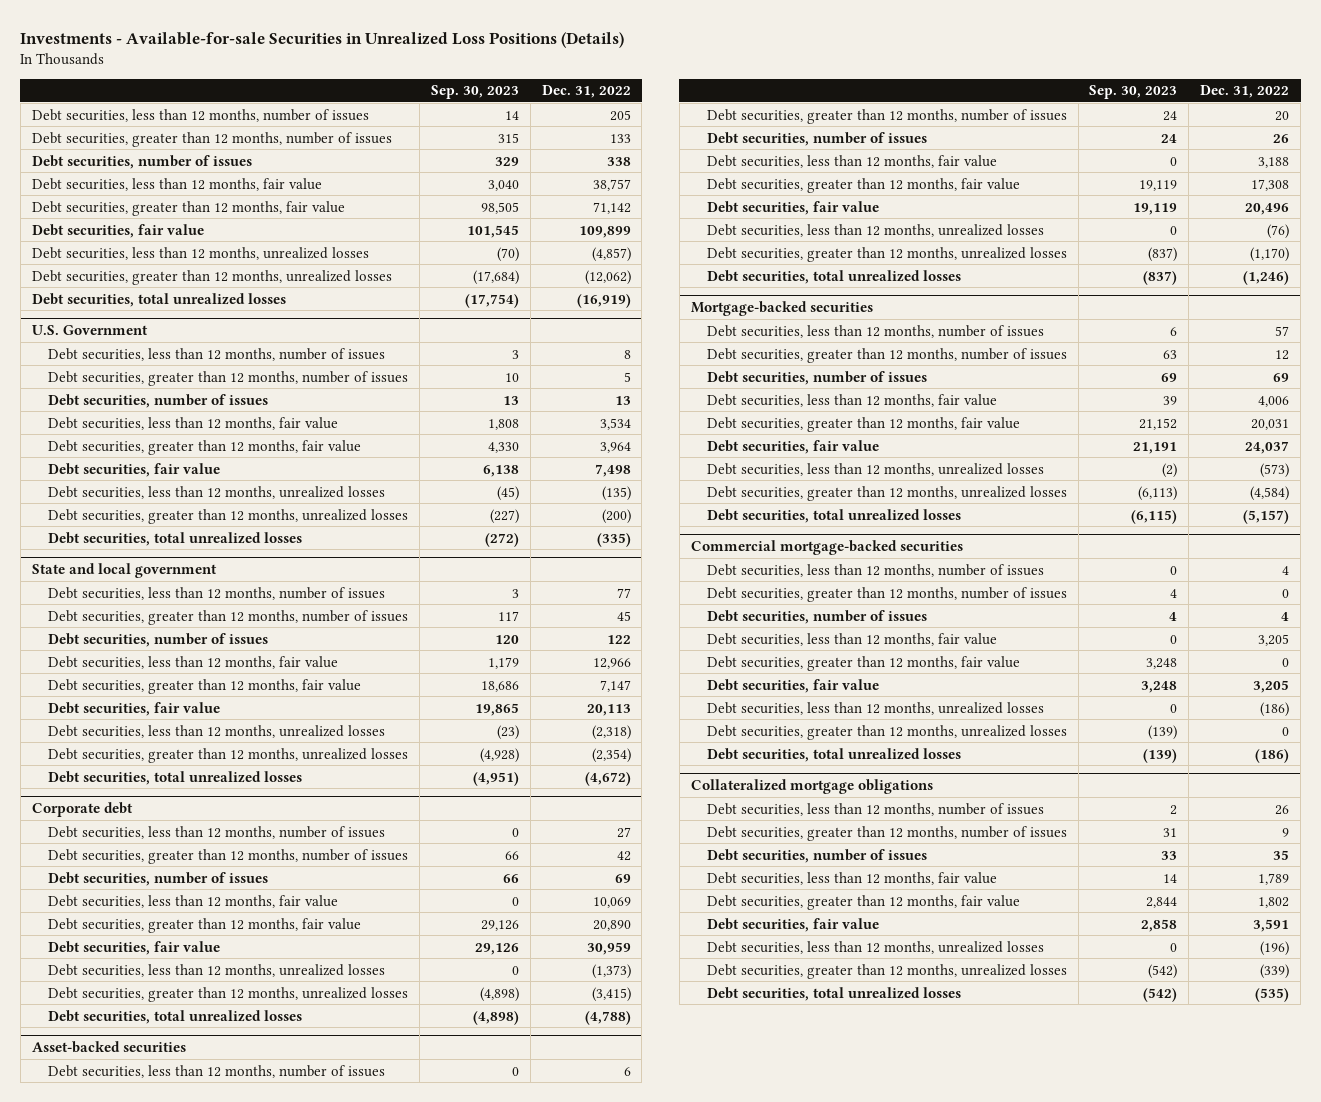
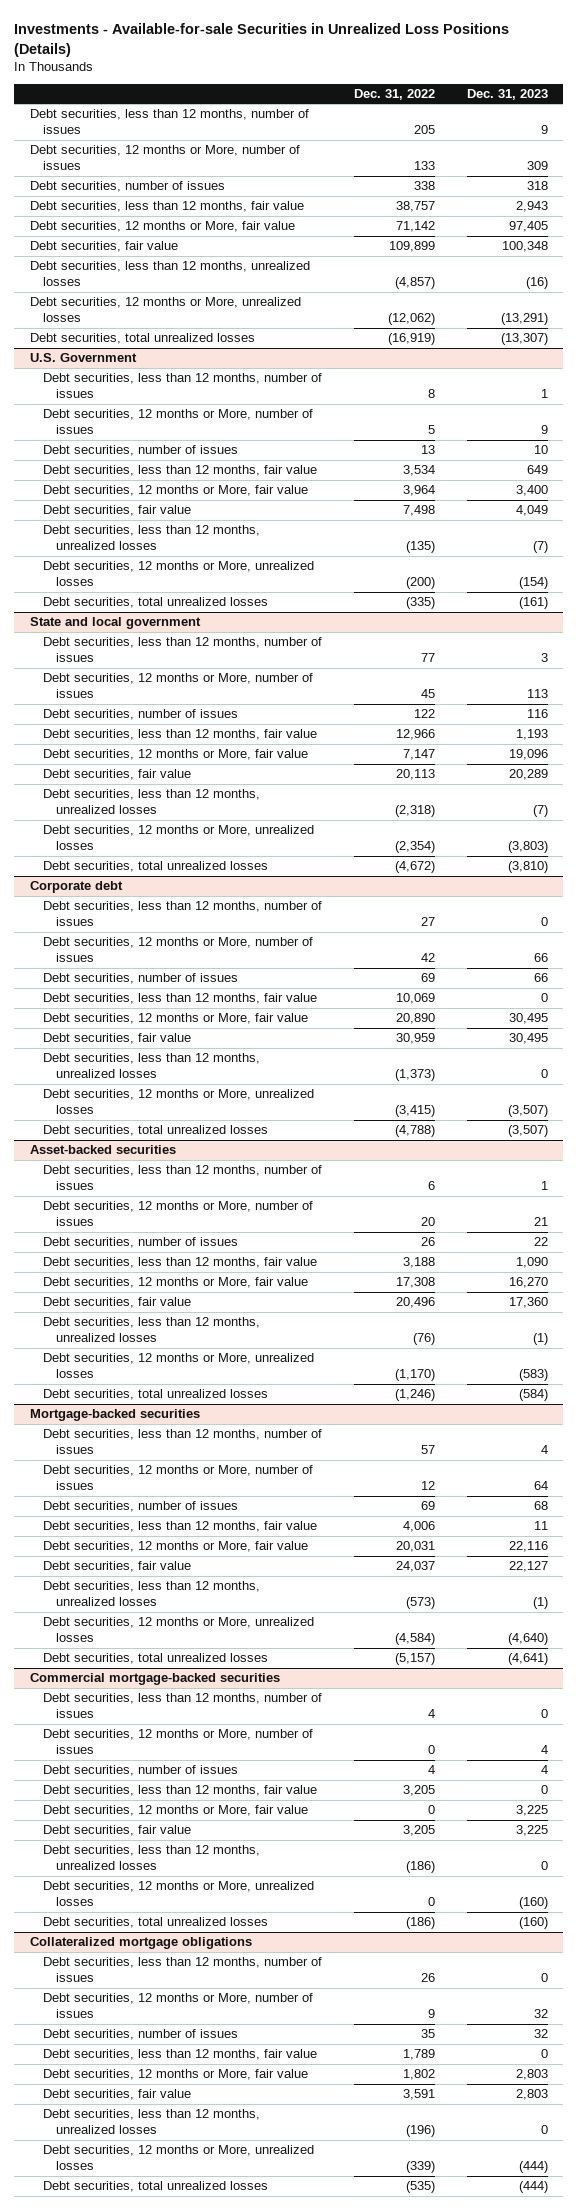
[430,85,519,100] Sep. 30, 2023 -> none
none -> [466,88,548,100] Dec. 31, 2023
[31,131,392,147] Debt securities, greater than 12 months, number of issues -> [29,145,300,171] Debt securities, 12 months or More, number of issues
[31,200,345,216] Debt securities, greater than 12 months, fair value -> [29,221,295,233] Debt securities, 12 months or More, fair value
[31,269,392,285] Debt securities, greater than 12 months, unrealized losses -> [29,297,301,323] Debt securities, 12 months or More, unrealized losses
[47,370,408,386] Debt securities, greater than 12 months, number of issues -> [43,409,314,435] Debt securities, 12 months or More, number of issues
[47,439,361,455] Debt securities, greater than 12 months, fair value -> [43,485,309,497] Debt securities, 12 months or More, fair value
[47,508,408,524] Debt securities, greater than 12 months, unrealized losses -> [43,561,315,587] Debt securities, 12 months or More, unrealized losses
[47,609,408,625] Debt securities, greater than 12 months, number of issues -> [43,673,314,699] Debt securities, 12 months or More, number of issues
[47,678,361,694] Debt securities, greater than 12 months, fair value -> [43,749,309,761] Debt securities, 12 months or More, fair value
[47,747,408,763] Debt securities, greater than 12 months, unrealized losses -> [43,825,315,851] Debt securities, 12 months or More, unrealized losses
[47,848,408,864] Debt securities, greater than 12 months, number of issues -> [43,937,314,963] Debt securities, 12 months or More, number of issues
[47,917,361,933] Debt securities, greater than 12 months, fair value -> [43,1013,309,1025] Debt securities, 12 months or More, fair value
[47,986,408,1002] Debt securities, greater than 12 months, unrealized losses -> [43,1089,315,1115] Debt securities, 12 months or More, unrealized losses
[706,108,1067,124] Debt securities, greater than 12 months, number of issues -> [43,1201,314,1227] Debt securities, 12 months or More, number of issues
[706,177,1020,193] Debt securities, greater than 12 months, fair value -> [43,1277,309,1289] Debt securities, 12 months or More, fair value
[706,246,1067,262] Debt securities, greater than 12 months, unrealized losses -> [43,1353,315,1379] Debt securities, 12 months or More, unrealized losses
[706,347,1067,363] Debt securities, greater than 12 months, number of issues -> [43,1465,314,1491] Debt securities, 12 months or More, number of issues
[706,416,1020,432] Debt securities, greater than 12 months, fair value -> [43,1541,309,1553] Debt securities, 12 months or More, fair value
[706,485,1067,501] Debt securities, greater than 12 months, unrealized losses -> [43,1617,315,1643] Debt securities, 12 months or More, unrealized losses
[706,586,1067,602] Debt securities, greater than 12 months, number of issues -> [43,1729,314,1755] Debt securities, 12 months or More, number of issues
[706,655,1020,671] Debt securities, greater than 12 months, fair value -> [43,1805,309,1817] Debt securities, 12 months or More, fair value
[706,724,1067,740] Debt securities, greater than 12 months, unrealized losses -> [43,1881,315,1907] Debt securities, 12 months or More, unrealized losses
[706,825,1067,841] Debt securities, greater than 12 months, number of issues -> [43,1993,314,2019] Debt securities, 12 months or More, number of issues
[706,894,1020,910] Debt securities, greater than 12 months, fair value -> [43,2069,309,2081] Debt securities, 12 months or More, fair value
[706,963,1067,979] Debt securities, greater than 12 months, unrealized losses -> [43,2145,315,2171] Debt securities, 12 months or More, unrealized losses

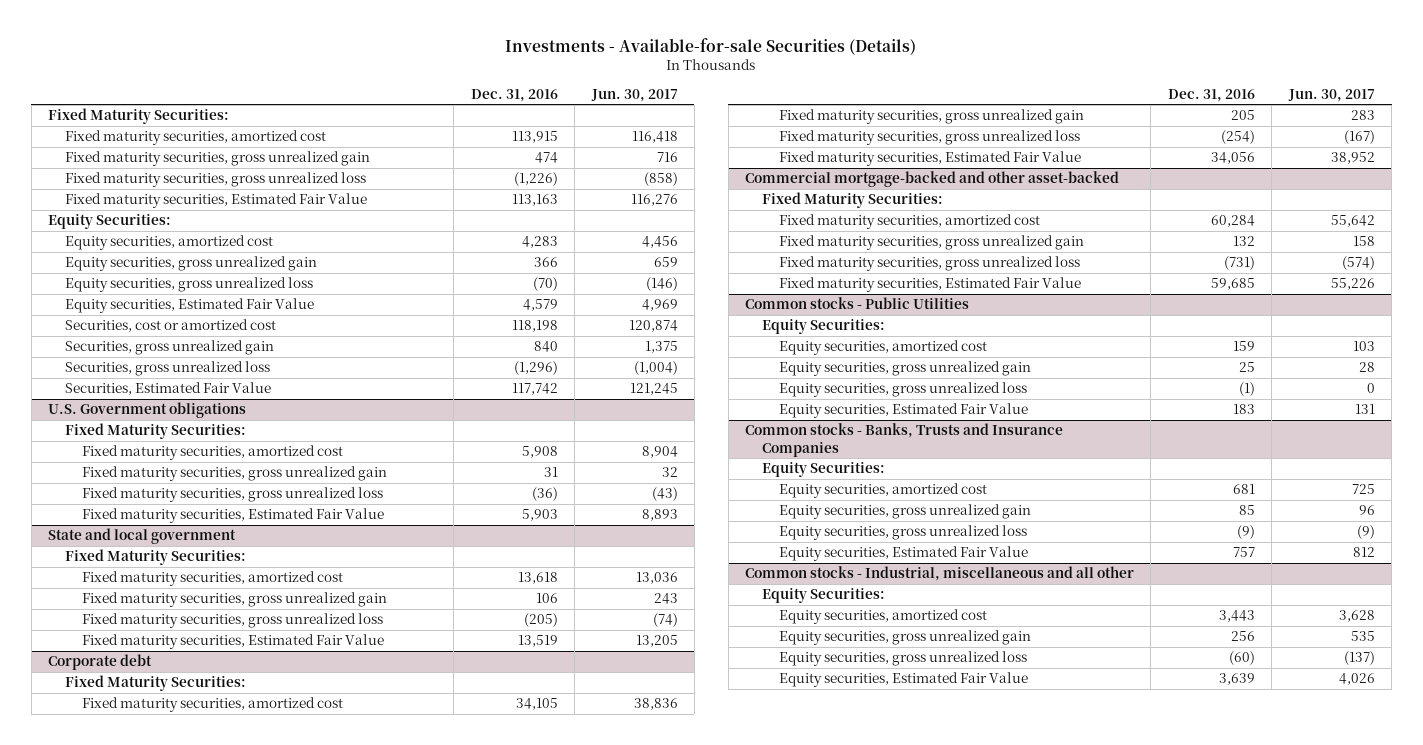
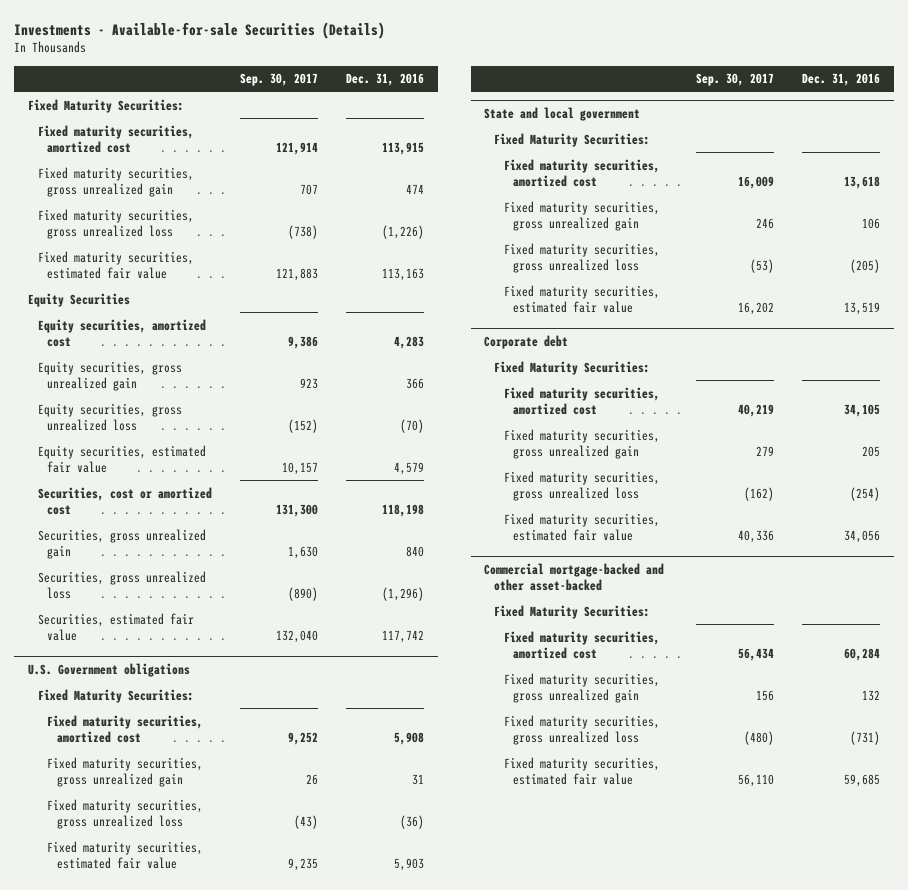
[590,88,678,102] Jun. 30, 2017 -> none
none -> [239,73,318,87] Sep. 30, 2017
[64,193,367,209] Fixed maturity securities, Estimated Fair Value -> [37,250,194,279] Fixed maturity securities, estimated fair value
[47,214,171,230] Equity Securities: -> [28,292,131,307] Equity Securities
[64,298,314,314] Equity securities, Estimated Fair Value -> [37,444,206,473] Equity securities, estimated fair value
[64,382,271,396] Securities, Estimated Fair Value -> [37,612,194,641] Securities, estimated fair value
[81,508,384,524] Fixed maturity securities, Estimated Fair Value -> [47,840,204,869] Fixed maturity securities, estimated fair value
[81,634,384,650] Fixed maturity securities, Estimated Fair Value -> [503,284,660,313] Fixed maturity securities, estimated fair value
[778,151,1081,167] Fixed maturity securities, Estimated Fair Value -> [503,512,660,541] Fixed maturity securities, estimated fair value
[745,297,970,310] Common stocks - Public Utilities -> none
[761,319,885,335] Equity Securities: -> none
[778,340,987,356] Equity securities, amortized cost -> none
[778,361,1031,377] Equity securities, gross unrealized gain -> none
[778,382,1027,398] Equity securities, gross unrealized loss -> none
[778,403,1028,419] Equity securities, Estimated Fair Value -> none
[745,423,1064,457] Common stocks - Banks, Trusts and Insurance Companies -> none
[761,462,885,478] Equity Securities: -> none
[778,483,987,499] Equity securities, amortized cost -> none
[778,504,1031,520] Equity securities, gross unrealized gain -> none
[778,525,1027,541] Equity securities, gross unrealized loss -> none
[778,546,1028,562] Equity securities, Estimated Fair Value -> none
[745,566,1135,582] Common stocks - Industrial, miscellaneous and all other -> none
[761,588,885,604] Equity Securities: -> none
[778,609,987,625] Equity securities, amortized cost -> none
[778,630,1031,646] Equity securities, gross unrealized gain -> none
[778,651,1027,667] Equity securities, gross unrealized loss -> none
[778,672,1028,688] Equity securities, Estimated Fair Value -> none
[778,277,1081,293] Fixed maturity securities, Estimated Fair Value -> [503,756,660,785] Fixed maturity securities, estimated fair value

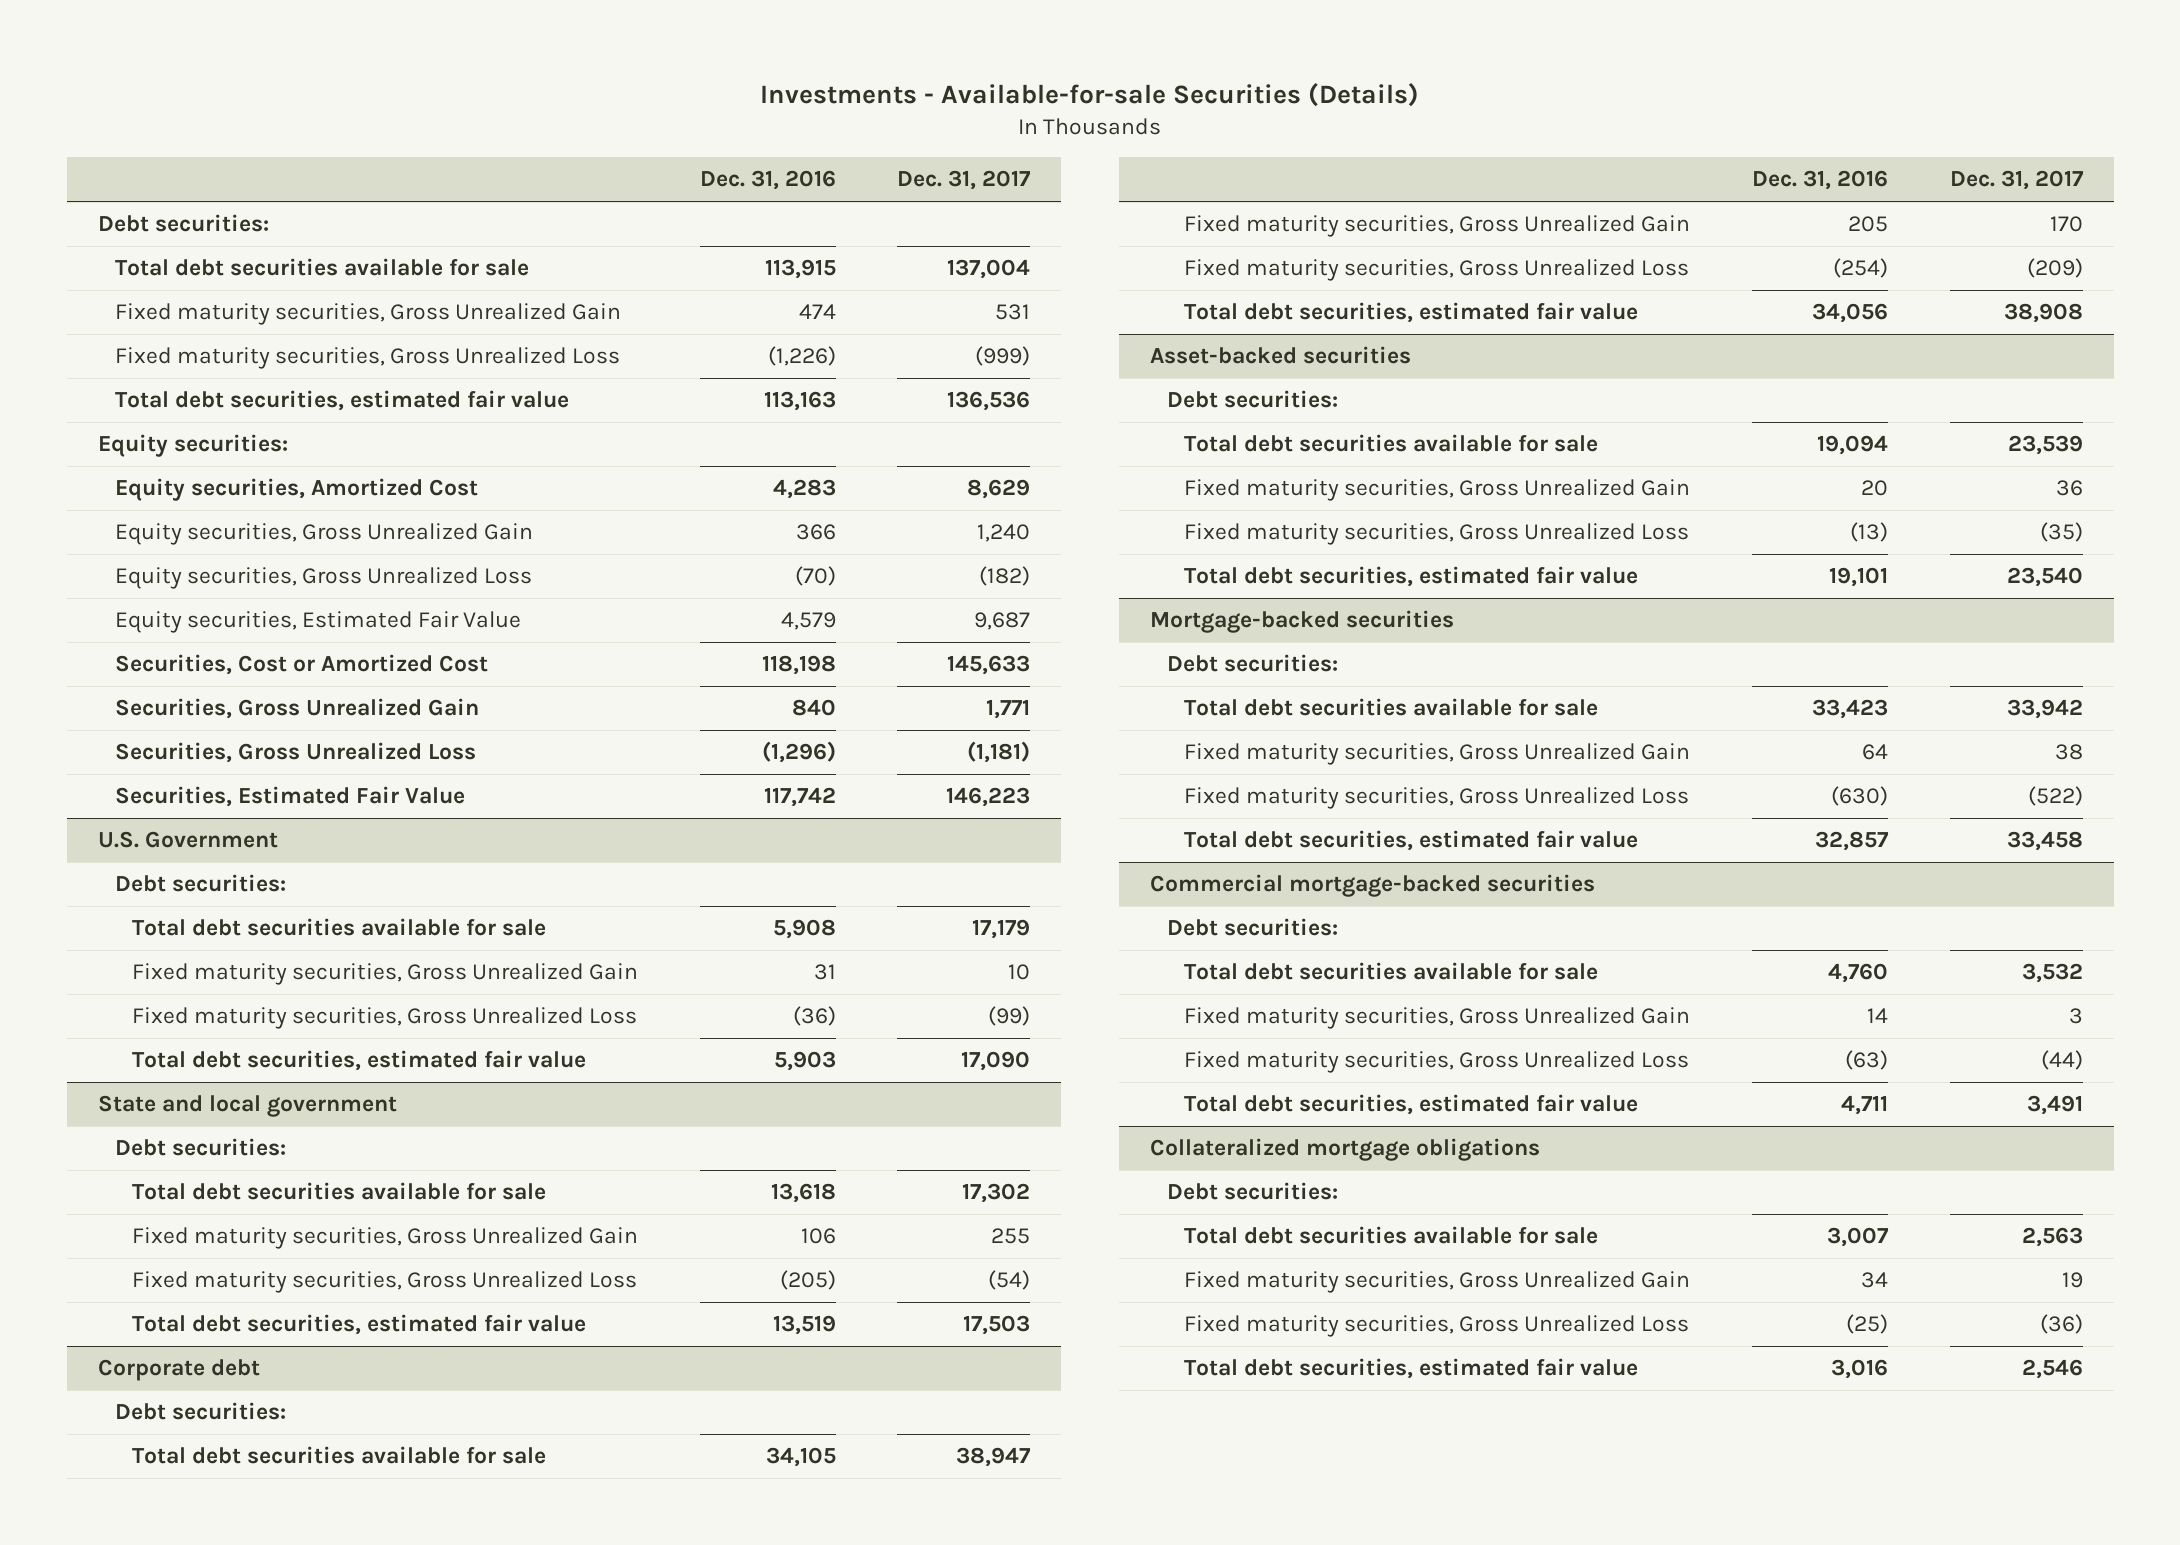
[239,73,318,87] Sep. 30, 2017 -> none
none -> [897,170,1032,191] Dec. 31, 2017
[28,98,185,113] Fixed Maturity Securities: -> [97,214,269,233] Debt securities:
[37,124,194,153] Fixed maturity securities, amortized cost -> [114,258,529,277] Total debt securities available for sale
[37,166,194,197] Fixed maturity securities, gross unrealized gain -> [114,303,621,326] Fixed maturity securities, Gross Unrealized Gain
[37,208,194,239] Fixed maturity securities, gross unrealized loss -> [114,347,620,370] Fixed maturity securities, Gross Unrealized Loss
[37,250,194,279] Fixed maturity securities, estimated fair value -> [114,390,569,412] Total debt securities, estimated fair value
[28,292,131,307] Equity Securities -> [97,434,288,458] Equity securities:
[37,318,206,347] Equity securities, amortized cost -> [114,478,478,502] Equity securities, Amortized Cost
[37,360,182,391] Equity securities, gross unrealized gain -> [114,523,533,546] Equity securities, Gross Unrealized Gain
[37,402,182,431] Equity securities, gross unrealized loss -> [114,567,532,590] Equity securities, Gross Unrealized Loss
[37,444,206,473] Equity securities, estimated fair value -> [114,611,521,634] Equity securities, Estimated Fair Value
[37,486,212,515] Securities, cost or amortized cost -> [114,654,488,676] Securities, Cost or Amortized Cost
[37,528,206,559] Securities, gross unrealized gain -> [114,698,479,720] Securities, Gross Unrealized Gain
[37,570,206,599] Securities, gross unrealized loss -> [114,742,476,764] Securities, Gross Unrealized Loss
[37,612,194,641] Securities, estimated fair value -> [114,786,465,808] Securities, Estimated Fair Value
[28,662,191,677] U.S. Government obligations -> [97,831,278,849] U.S. Government
[37,688,194,703] Fixed Maturity Securities: -> [114,874,286,893] Debt securities:
[47,714,204,743] Fixed maturity securities, amortized cost -> [131,918,546,937] Total debt securities available for sale
[47,756,204,787] Fixed maturity securities, gross unrealized gain -> [131,963,638,986] Fixed maturity securities, Gross Unrealized Gain
[47,798,204,829] Fixed maturity securities, gross unrealized loss -> [131,1007,637,1030] Fixed maturity securities, Gross Unrealized Loss
[47,840,204,869] Fixed maturity securities, estimated fair value -> [131,1050,586,1072] Total debt securities, estimated fair value
[494,132,651,147] Fixed Maturity Securities: -> [114,1138,286,1157] Debt securities:
[503,158,660,187] Fixed maturity securities, amortized cost -> [131,1182,546,1201] Total debt securities available for sale
[503,200,660,231] Fixed maturity securities, gross unrealized gain -> [131,1227,638,1250] Fixed maturity securities, Gross Unrealized Gain
[503,242,660,273] Fixed maturity securities, gross unrealized loss -> [131,1271,637,1294] Fixed maturity securities, Gross Unrealized Loss
[503,284,660,313] Fixed maturity securities, estimated fair value -> [131,1314,586,1336] Total debt securities, estimated fair value
[484,562,665,592] Commercial mortgage-backed and other asset-backed -> none
[503,630,660,659] Fixed maturity securities, amortized cost -> none
[494,360,651,375] Fixed Maturity Securities: -> [114,1402,286,1421] Debt securities:
[503,386,660,415] Fixed maturity securities, amortized cost -> [131,1446,546,1465] Total debt securities available for sale
[503,428,660,459] Fixed maturity securities, gross unrealized gain -> [1184,215,1691,238] Fixed maturity securities, Gross Unrealized Gain
[503,470,660,501] Fixed maturity securities, gross unrealized loss -> [1184,259,1690,282] Fixed maturity securities, Gross Unrealized Loss
[503,512,660,541] Fixed maturity securities, estimated fair value -> [1184,302,1639,324] Total debt securities, estimated fair value
none -> [1150,346,1412,365] Asset-backed securities
[494,604,651,619] Fixed Maturity Securities: -> [1167,390,1339,409] Debt securities:
none -> [1184,434,1599,453] Total debt securities available for sale
[503,672,660,703] Fixed maturity securities, gross unrealized gain -> [1184,479,1691,502] Fixed maturity securities, Gross Unrealized Gain
[861,689,880,701] 132 -> [1861,480,1889,497] 20
[503,714,660,745] Fixed maturity securities, gross unrealized loss -> [1184,523,1690,546] Fixed maturity securities, Gross Unrealized Loss
[849,730,880,745] (731) -> [1850,522,1889,543] (13)
[503,756,660,785] Fixed maturity securities, estimated fair value -> [1184,566,1639,588] Total debt securities, estimated fair value
[843,773,880,787] 59,685 -> [1829,567,1889,588] 19,101
none -> [1150,610,1455,634] Mortgage-backed securities
none -> [1167,654,1339,673] Debt securities:
none -> [1184,698,1599,717] Total debt securities available for sale
none -> [1184,743,1691,766] Fixed maturity securities, Gross Unrealized Gain
none -> [1184,787,1690,810] Fixed maturity securities, Gross Unrealized Loss
none -> [1184,830,1639,852] Total debt securities, estimated fair value
none -> [1150,874,1596,898] Commercial mortgage-backed securities
none -> [1167,918,1339,937] Debt securities:
none -> [1184,962,1599,981] Total debt securities available for sale
none -> [1184,1007,1691,1030] Fixed maturity securities, Gross Unrealized Gain
none -> [1184,1051,1690,1074] Fixed maturity securities, Gross Unrealized Loss
none -> [1184,1094,1639,1116] Total debt securities, estimated fair value
none -> [1150,1138,1541,1162] Collateralized mortgage obligations
none -> [1167,1182,1339,1201] Debt securities:
none -> [1184,1226,1599,1245] Total debt securities available for sale
none -> [1184,1271,1691,1294] Fixed maturity securities, Gross Unrealized Gain
none -> [1184,1315,1690,1338] Fixed maturity securities, Gross Unrealized Loss
none -> [1184,1358,1639,1380] Total debt securities, estimated fair value

